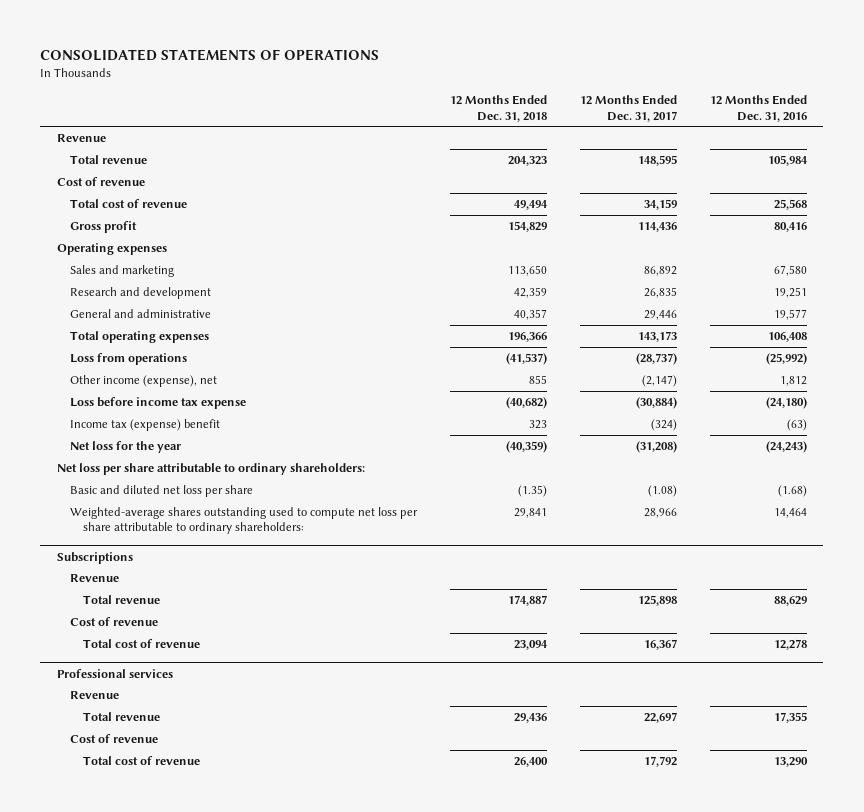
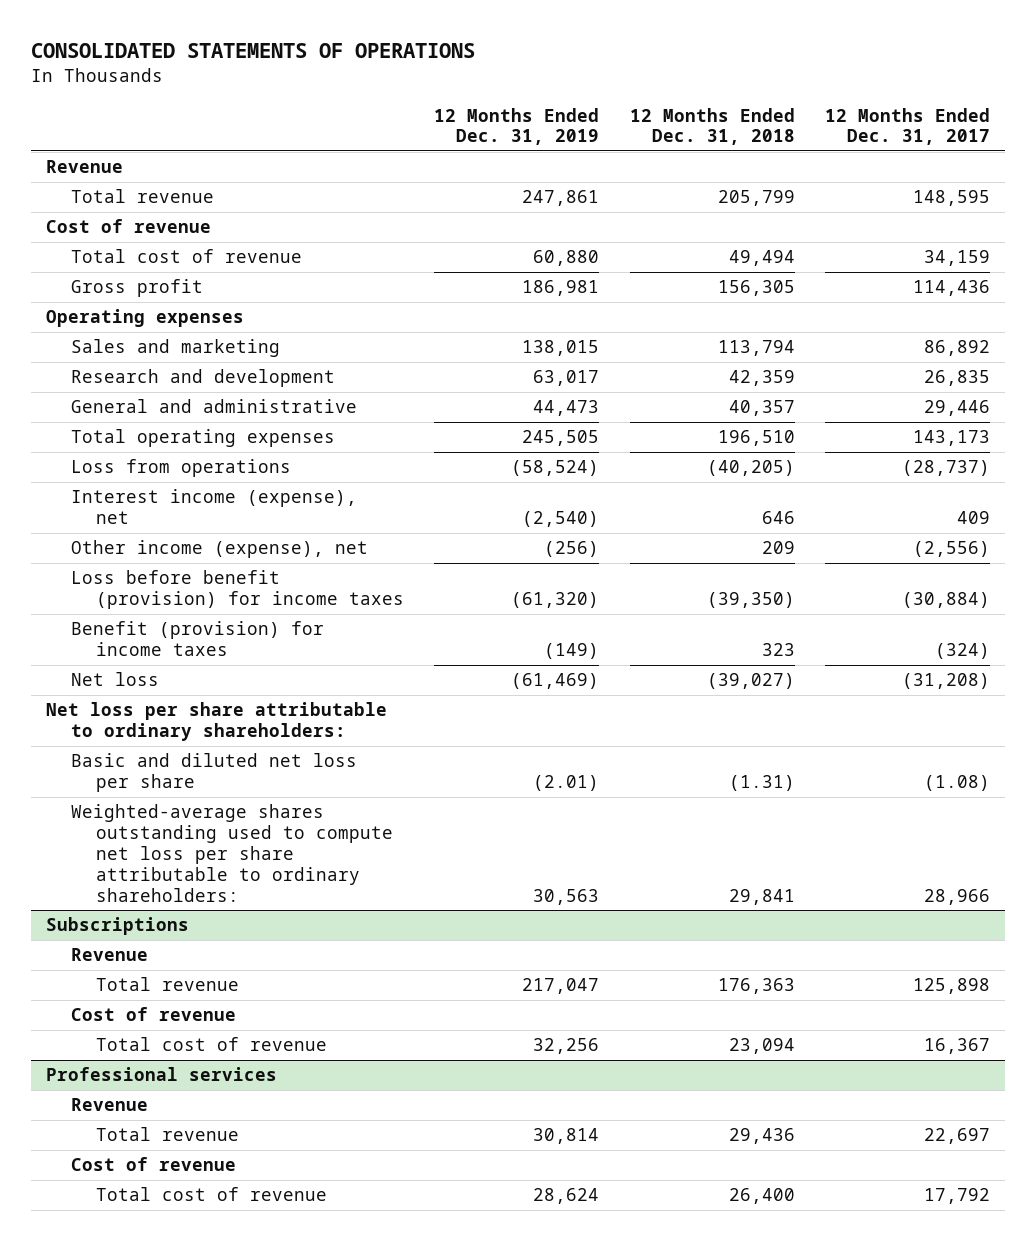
[709,95,807,122] 12 Months Ended Dec. 31, 2016 -> none
none -> [434,107,600,146] 12 Months Ended Dec. 31, 2019
[507,155,547,166] 204,323 -> [717,190,795,207] 205,799
[507,220,547,232] 154,829 -> [717,280,795,297] 156,305
[507,264,547,276] 113,650 -> [717,340,795,357] 113,794
[507,331,547,342] 196,366 -> [717,430,795,447] 196,510
[505,352,547,365] (41,537) -> [706,460,795,477] (40,205)
none -> [71,489,358,525] Interest income (expense), net
[528,374,547,384] 855 -> [761,541,795,555] 209
[641,374,677,387] (2,147) -> [912,541,990,558] (2,556)
[69,396,246,409] Loss before income tax expense -> [71,570,405,610] Loss before benefit (provision) for income taxes
[505,396,547,409] (40,682) -> [706,592,795,609] (39,350)
[69,418,220,431] Income tax (expense) benefit -> [71,621,325,657] Benefit (provision) for income taxes
[69,440,181,453] Net loss for the year -> [71,672,160,687] Net loss
[505,440,547,453] (40,359) -> [706,673,795,690] (39,027)
[517,484,547,497] (1.35) -> [728,775,795,792] (1.31)
[507,594,547,606] 174,887 -> [717,978,795,995] 176,363

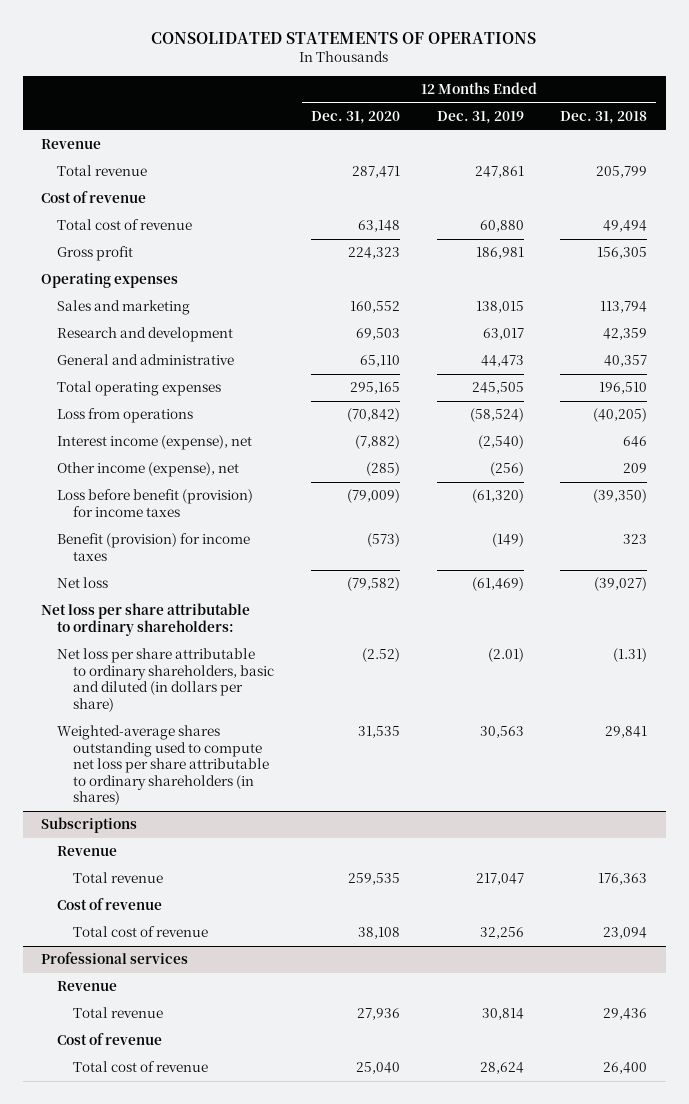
[824,107,990,146] 12 Months Ended Dec. 31, 2017 -> none
none -> [310,111,400,125] Dec. 31, 2020
[71,753,358,793] Basic and diluted net loss per share -> [57,648,275,712] Net loss per share attributable to ordinary shareholders, basic and diluted (in dollars per share)
[71,804,394,902] Weighted-average shares outstanding used to compute net loss per share attributable to ordinary shareholders: -> [57,725,270,806] Weighted-average shares outstanding used to compute net loss per share attributable to ordinary shareholders (in shares)

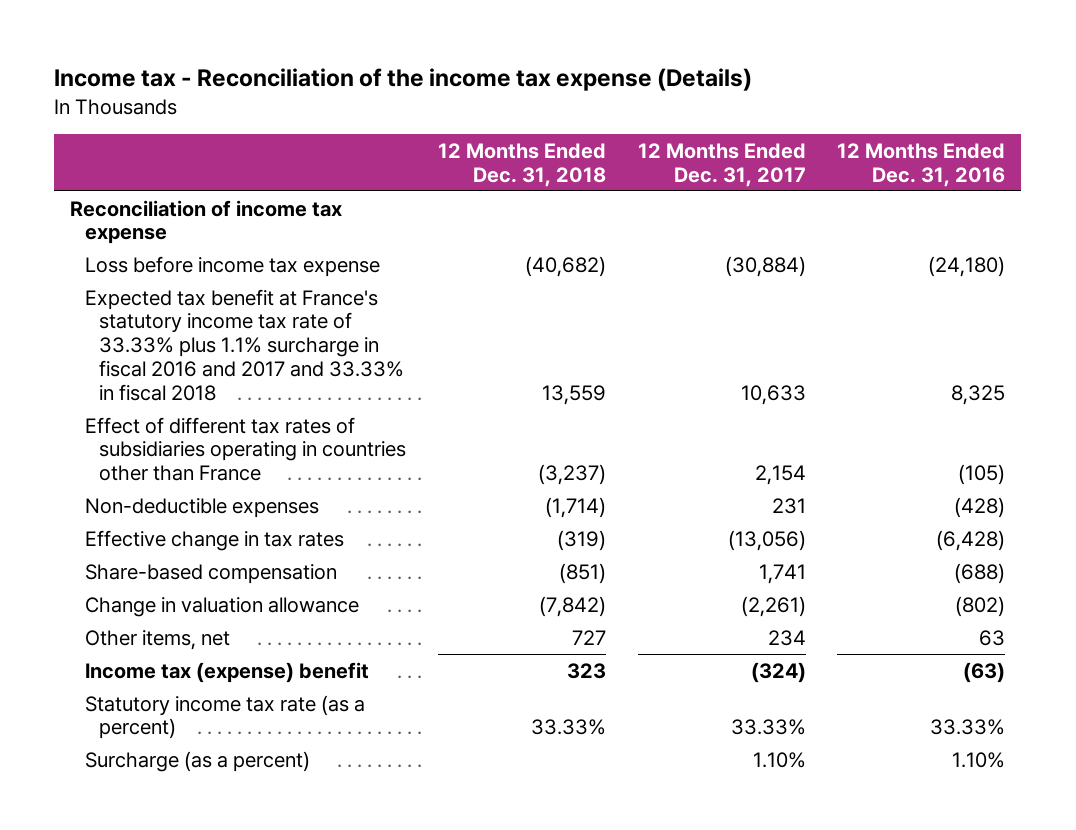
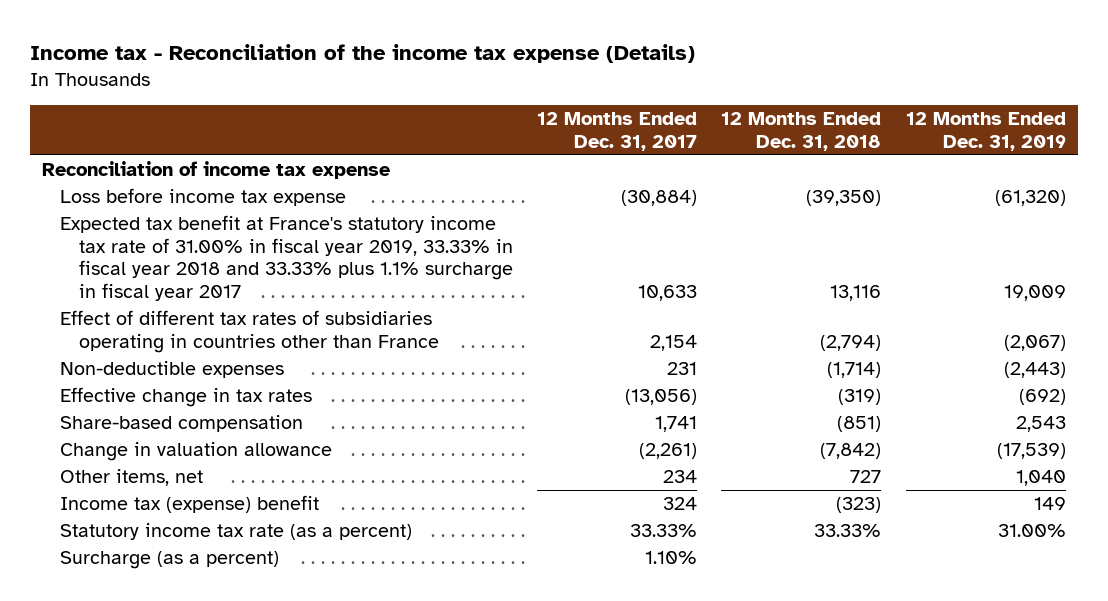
[837,142,1006,187] 12 Months Ended Dec. 31, 2016 -> none
none -> [905,112,1066,151] 12 Months Ended Dec. 31, 2019
[525,255,607,277] (40,682) -> [806,190,882,207] (39,350)
[84,288,405,402] Expected tax benefit at France's statutory income tax rate of 33.33% plus 1.1% surcharge in fiscal 2016 and 2017 and 33.33% in fiscal 2018 -> [60,215,513,301] Expected tax benefit at France's statutory income tax rate of 31.00% in fiscal year 2019, 33.33% in fiscal year 2018 and 33.33% plus 1.1% surcharge in fiscal year 2017
[542,385,607,406] 13,559 -> [830,284,882,301] 13,116
[538,464,607,486] (3,237) -> [820,334,882,351] (2,794)
[567,662,607,679] 323 -> [836,497,882,514] (323)
[750,661,806,683] (324) -> [662,497,697,511] 324

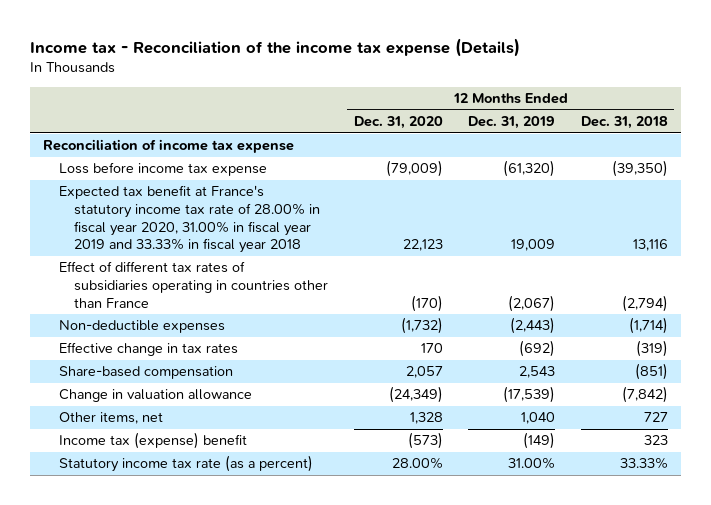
[536,112,697,151] 12 Months Ended Dec. 31, 2017 -> none
none -> [353,116,443,130] Dec. 31, 2020
[60,215,513,301] Expected tax benefit at France's statutory income tax rate of 31.00% in fiscal year 2019, 33.33% in fiscal year 2018 and 33.33% plus 1.1% surcharge in fiscal year 2017 -> [58,185,320,254] Expected tax benefit at France's statutory income tax rate of 28.00% in fiscal year 2020, 31.00% in fiscal year 2019 and 33.33% in fiscal year 2018
[836,497,882,514] (323) -> [643,435,668,446] 323
[1033,497,1066,511] 149 -> [523,432,556,450] (149)
[60,551,280,570] Surcharge (as a percent) -> none

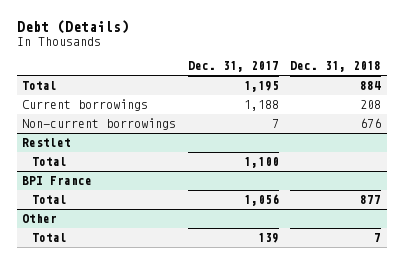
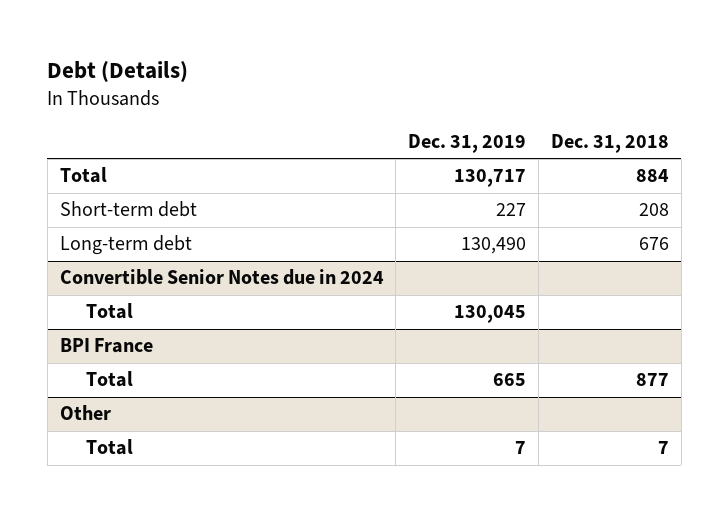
[187,61,279,73] Dec. 31, 2017 -> none
none -> [408,134,527,154] Dec. 31, 2019
[22,99,149,112] Current borrowings -> none
[22,138,72,148] Restlet -> none
none -> [59,201,197,218] Short-term debt
[22,118,177,131] Non-current borrowings -> [59,235,192,256] Long-term debt
none -> [59,269,384,286] Convertible Senior Notes due in 2024

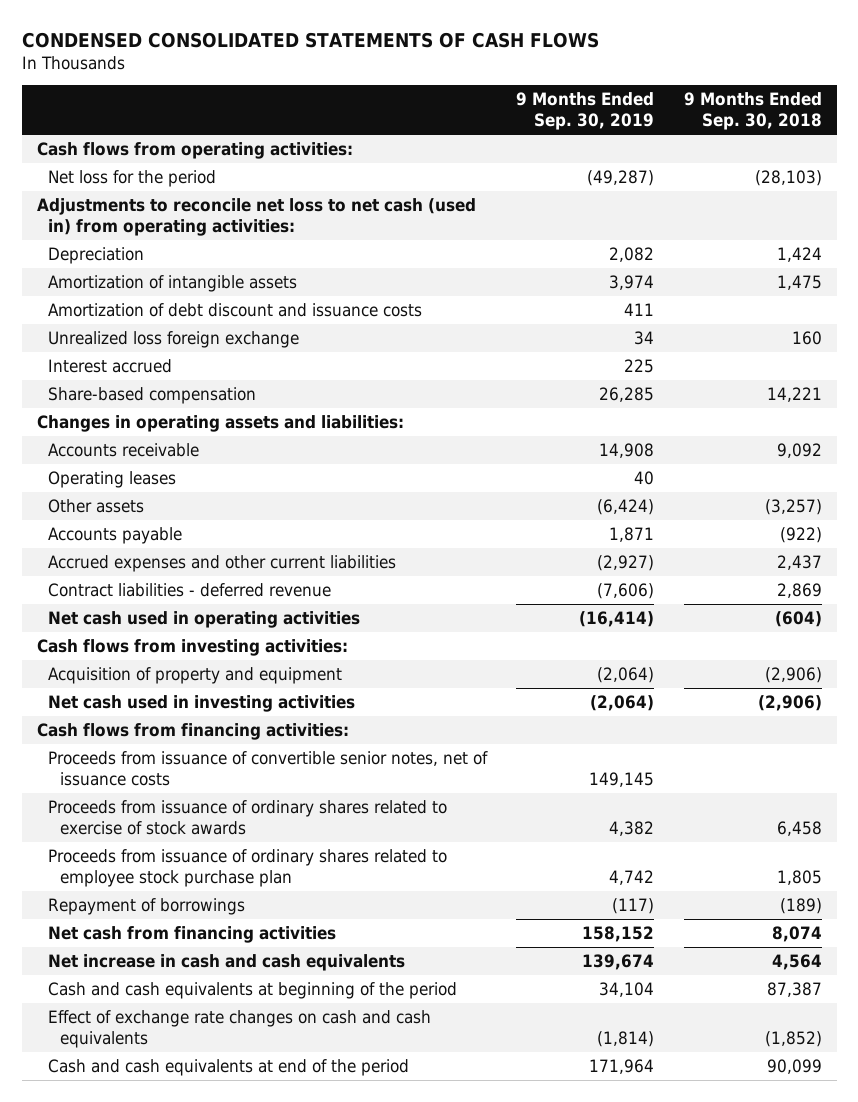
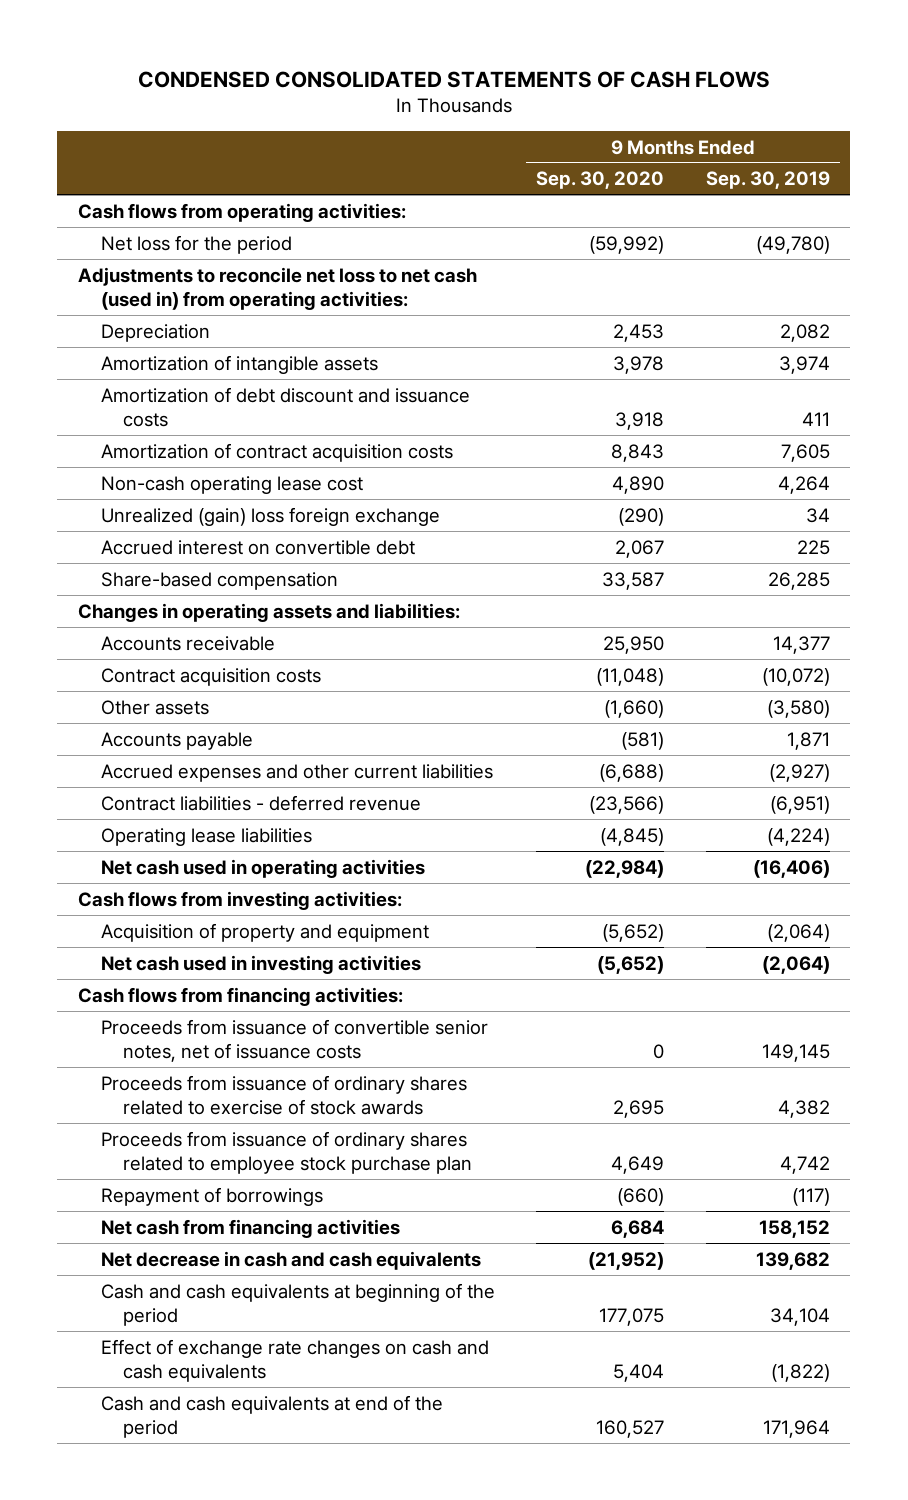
[683,92,822,131] 9 Months Ended Sep. 30, 2018 -> none
none -> [536,171,665,190] Sep. 30, 2020
[587,169,655,186] (49,287) -> [755,235,830,254] (49,780)
none -> [100,442,453,462] Amortization of contract acquisition costs
none -> [100,475,363,494] Non-cash operating lease cost
[48,330,300,348] Unrealized loss foreign exchange -> [100,506,440,526] Unrealized (gain) loss foreign exchange
[48,358,173,373] Interest accrued -> [100,539,415,555] Accrued interest on convertible debt
[48,470,177,488] Operating leases -> none
[599,442,655,458] 14,908 -> [772,635,830,654] 14,377
none -> [100,667,321,686] Contract acquisition costs
[597,498,655,515] (6,424) -> [766,699,830,718] (3,580)
[597,582,655,599] (7,606) -> [769,795,830,814] (6,951)
none -> [100,827,312,846] Operating lease liabilities
[579,610,655,627] (16,414) -> [752,859,830,878] (16,406)
[48,953,406,971] Net increase in cash and cash equivalents -> [100,1250,481,1270] Net decrease in cash and cash equivalents
[582,953,655,970] 139,674 -> [755,1251,830,1270] 139,682
[597,1030,655,1047] (1,814) -> [770,1363,830,1382] (1,822)

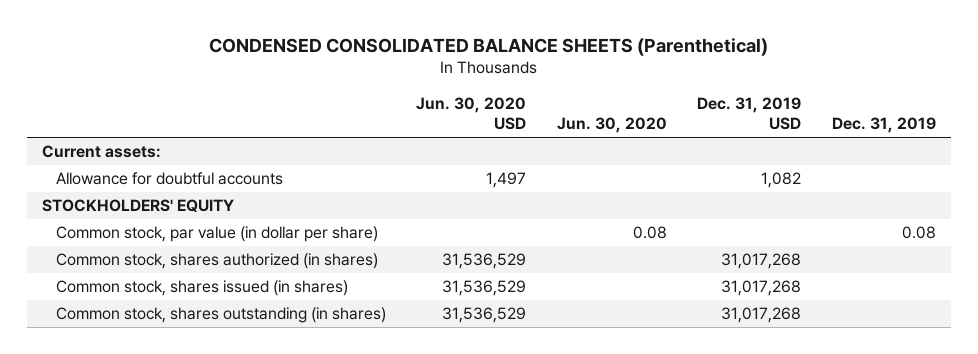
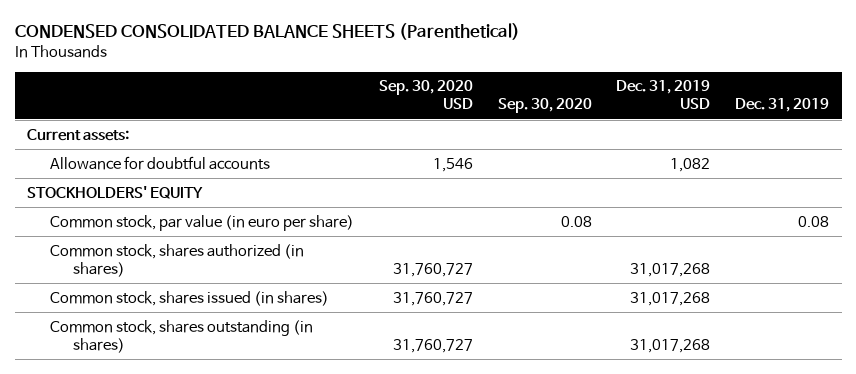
[416,96,527,131] Jun. 30, 2020 USD -> none
[556,117,667,134] Jun. 30, 2020 -> none
none -> [378,80,473,110] Sep. 30, 2020 USD
none -> [497,98,592,114] Sep. 30, 2020
[55,226,378,243] Common stock, par value (in dollar per share) -> [49,214,354,231] Common stock, par value (in euro per share)

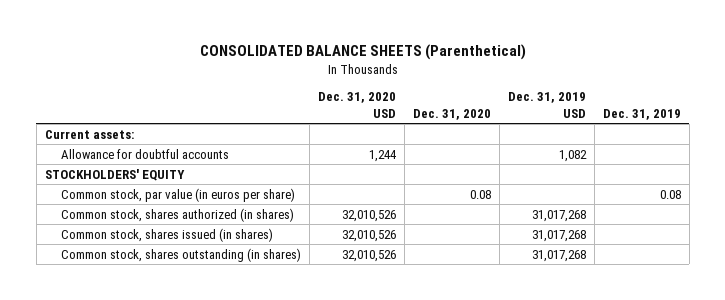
[14,23,520,41] CONDENSED CONSOLIDATED BALANCE SHEETS (Parenthetical) -> [199,44,526,61] CONSOLIDATED BALANCE SHEETS (Parenthetical)
[378,80,473,110] Sep. 30, 2020 USD -> none
[497,98,592,114] Sep. 30, 2020 -> none
none -> [317,92,396,118] Dec. 31, 2020 USD
none -> [412,108,491,120] Dec. 31, 2020
[49,214,354,231] Common stock, par value (in euro per share) -> [60,187,295,202] Common stock, par value (in euros per share)

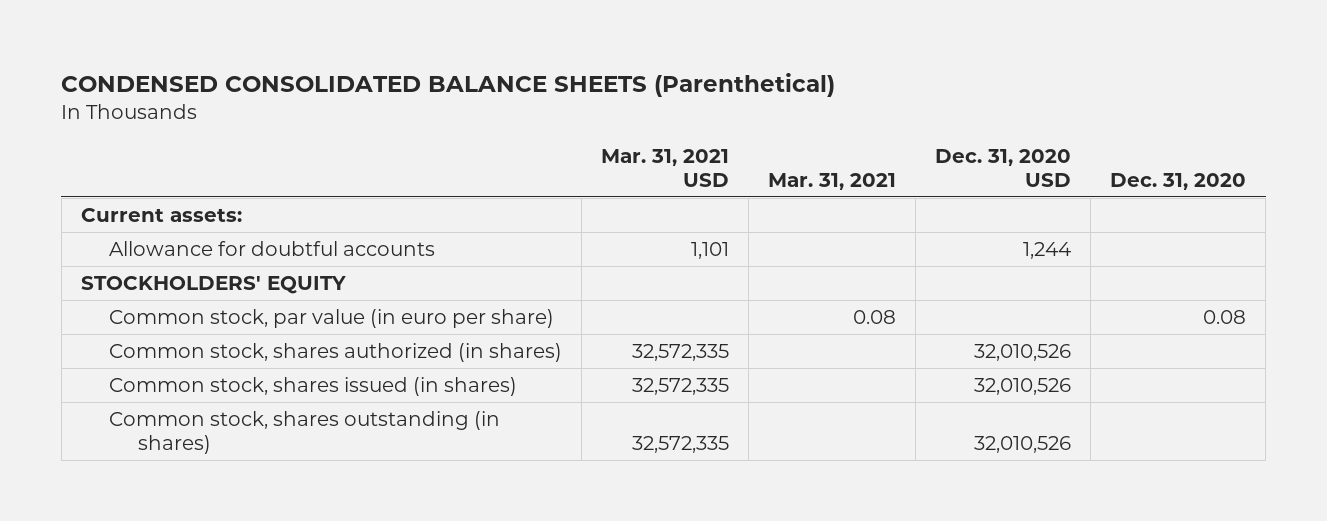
[199,44,526,61] CONSOLIDATED BALANCE SHEETS (Parenthetical) -> [61,73,836,98] CONDENSED CONSOLIDATED BALANCE SHEETS (Parenthetical)
[507,92,586,118] Dec. 31, 2019 USD -> none
[602,108,681,120] Dec. 31, 2019 -> none
none -> [601,149,730,187] Mar. 31, 2021 USD
none -> [768,172,897,190] Mar. 31, 2021
[60,187,295,202] Common stock, par value (in euros per share) -> [109,308,555,328] Common stock, par value (in euro per share)

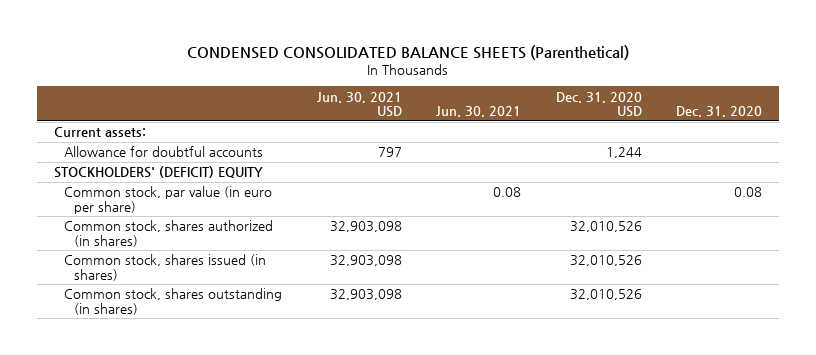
[601,149,730,187] Mar. 31, 2021 USD -> none
[768,172,897,190] Mar. 31, 2021 -> none
none -> [316,91,402,118] Jun. 30, 2021 USD
none -> [436,106,522,118] Jun. 30, 2021
[80,275,346,294] STOCKHOLDERS' EQUITY -> [54,166,264,179] STOCKHOLDERS' (DEFICIT) EQUITY

